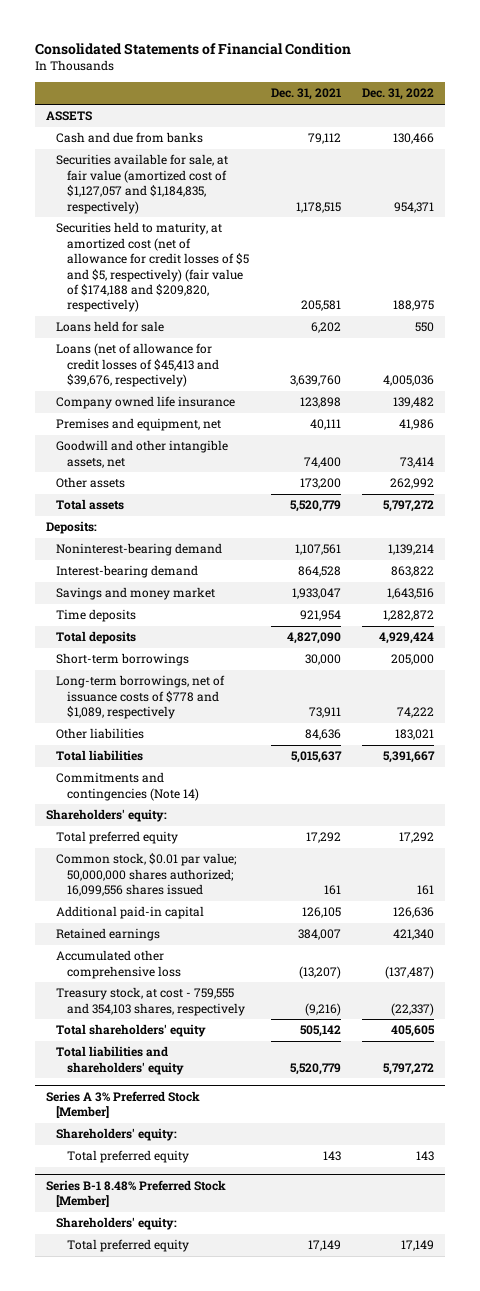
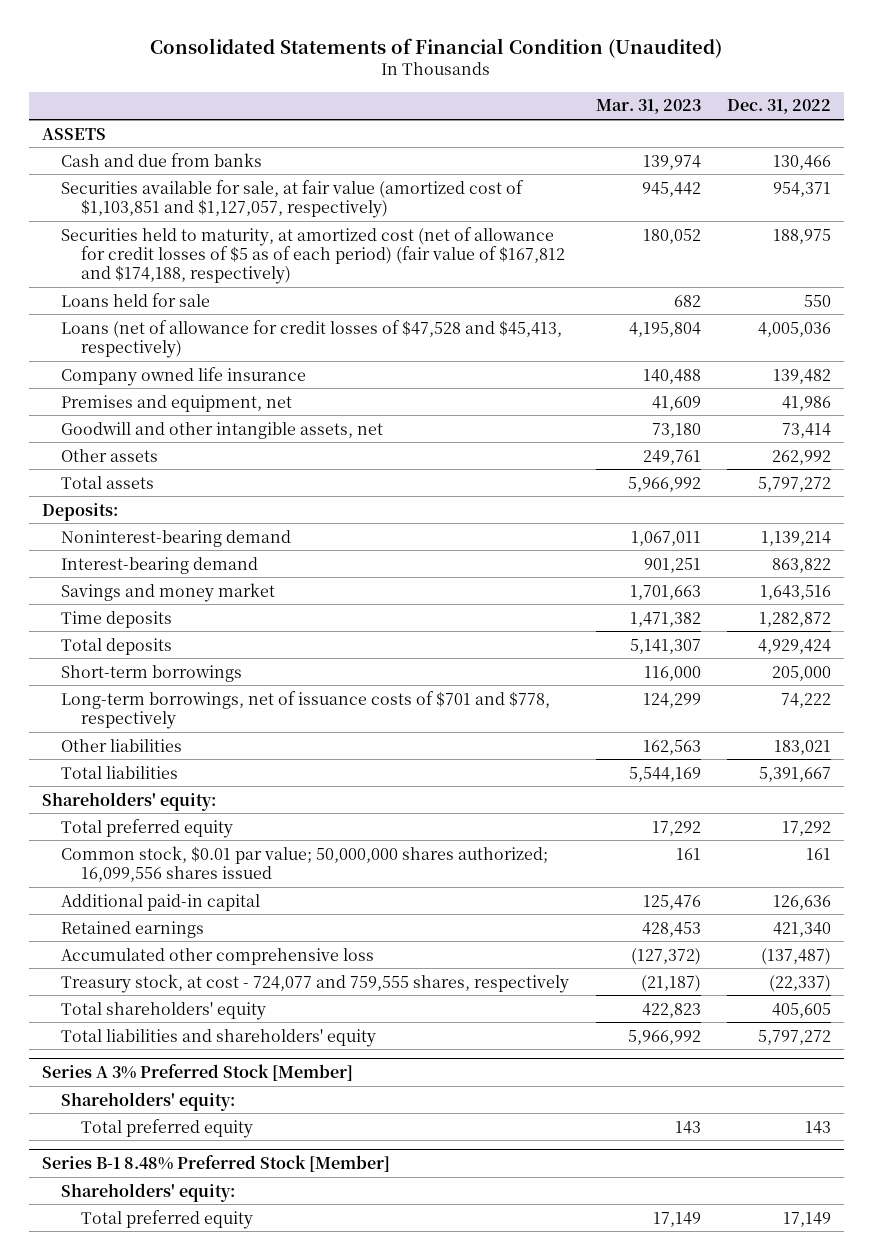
[34,42,351,55] Consolidated Statements of Financial Condition -> [150,37,723,58] Consolidated Statements of Financial Condition (Unaudited)
[270,88,341,101] Dec. 31, 2021 -> none
none -> [595,99,701,115] Mar. 31, 2023
[56,154,229,214] Securities available for sale, at fair value (amortized cost of $1,127,057 and $1,184,835, respectively) -> [61,179,525,218] Securities available for sale, at fair value (amortized cost of $1,103,851 and $1,127,057, respectively)
[56,222,250,313] Securities held to maturity, at amortized cost (net of allowance for credit losses of $5 and $5, respectively) (fair value of $174,188 and $209,820, respectively) -> [61,226,566,285] Securities held to maturity, at amortized cost (net of allowance for credit losses of $5 as of each period) (fair value of $167,812 and $174,188, respectively)
[56,343,220,388] Loans (net of allowance for credit losses of $45,413 and $39,676, respectively) -> [61,319,563,358] Loans (net of allowance for credit losses of $47,528 and $45,413, respectively)
[56,675,226,720] Long-term borrowings, net of issuance costs of $778 and $1,089, respectively -> [61,690,551,729] Long-term borrowings, net of issuance costs of $701 and $778, respectively
[56,772,200,801] Commitments and contingencies (Note 14) -> none
[56,987,246,1016] Treasury stock, at cost - 759,555 and 354,103 shares, respectively -> [61,973,570,993] Treasury stock, at cost - 724,077 and 759,555 shares, respectively

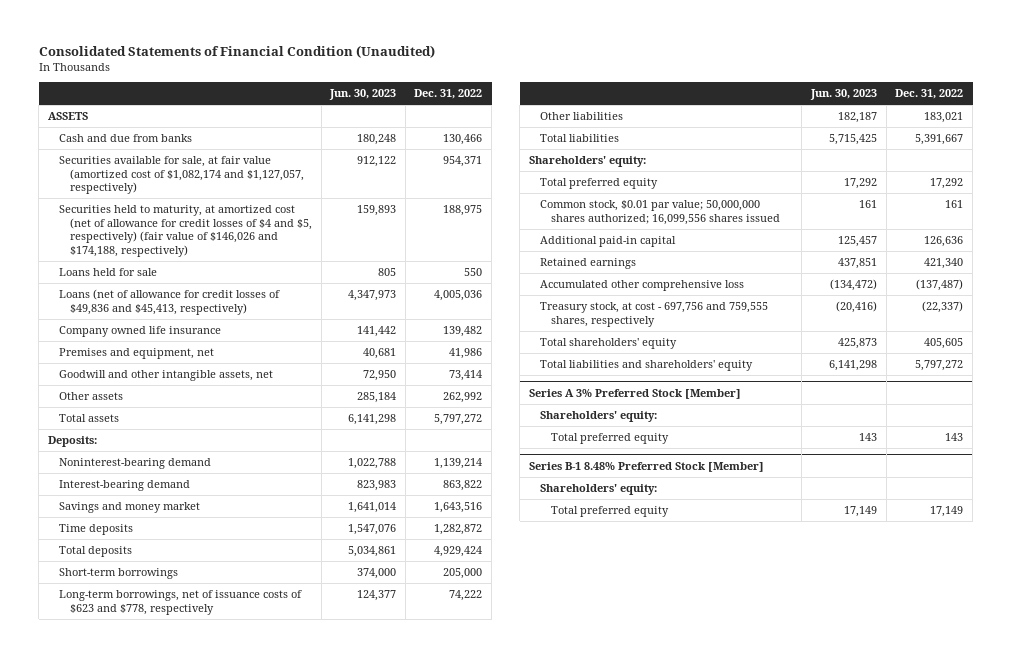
[595,99,701,115] Mar. 31, 2023 -> none
none -> [329,89,397,101] Jun. 30, 2023
[61,179,525,218] Securities available for sale, at fair value (amortized cost of $1,103,851 and $1,127,057, respectively) -> [58,156,304,195] Securities available for sale, at fair value (amortized cost of $1,082,174 and $1,127,057, respectively)
[61,226,566,285] Securities held to maturity, at amortized cost (net of allowance for credit losses of $5 as of each period) (fair value of $167,812 and $174,188, respectively) -> [58,205,312,257] Securities held to maturity, at amortized cost (net of allowance for credit losses of $4 and $5, respectively) (fair value of $146,026 and $174,188, respectively)
[61,319,563,358] Loans (net of allowance for credit losses of $47,528 and $45,413, respectively) -> [58,289,280,315] Loans (net of allowance for credit losses of $49,836 and $45,413, respectively)
[61,690,551,729] Long-term borrowings, net of issuance costs of $701 and $778, respectively -> [58,590,302,615] Long-term borrowings, net of issuance costs of $623 and $778, respectively
[61,973,570,993] Treasury stock, at cost - 724,077 and 759,555 shares, respectively -> [539,302,768,327] Treasury stock, at cost - 697,756 and 759,555 shares, respectively

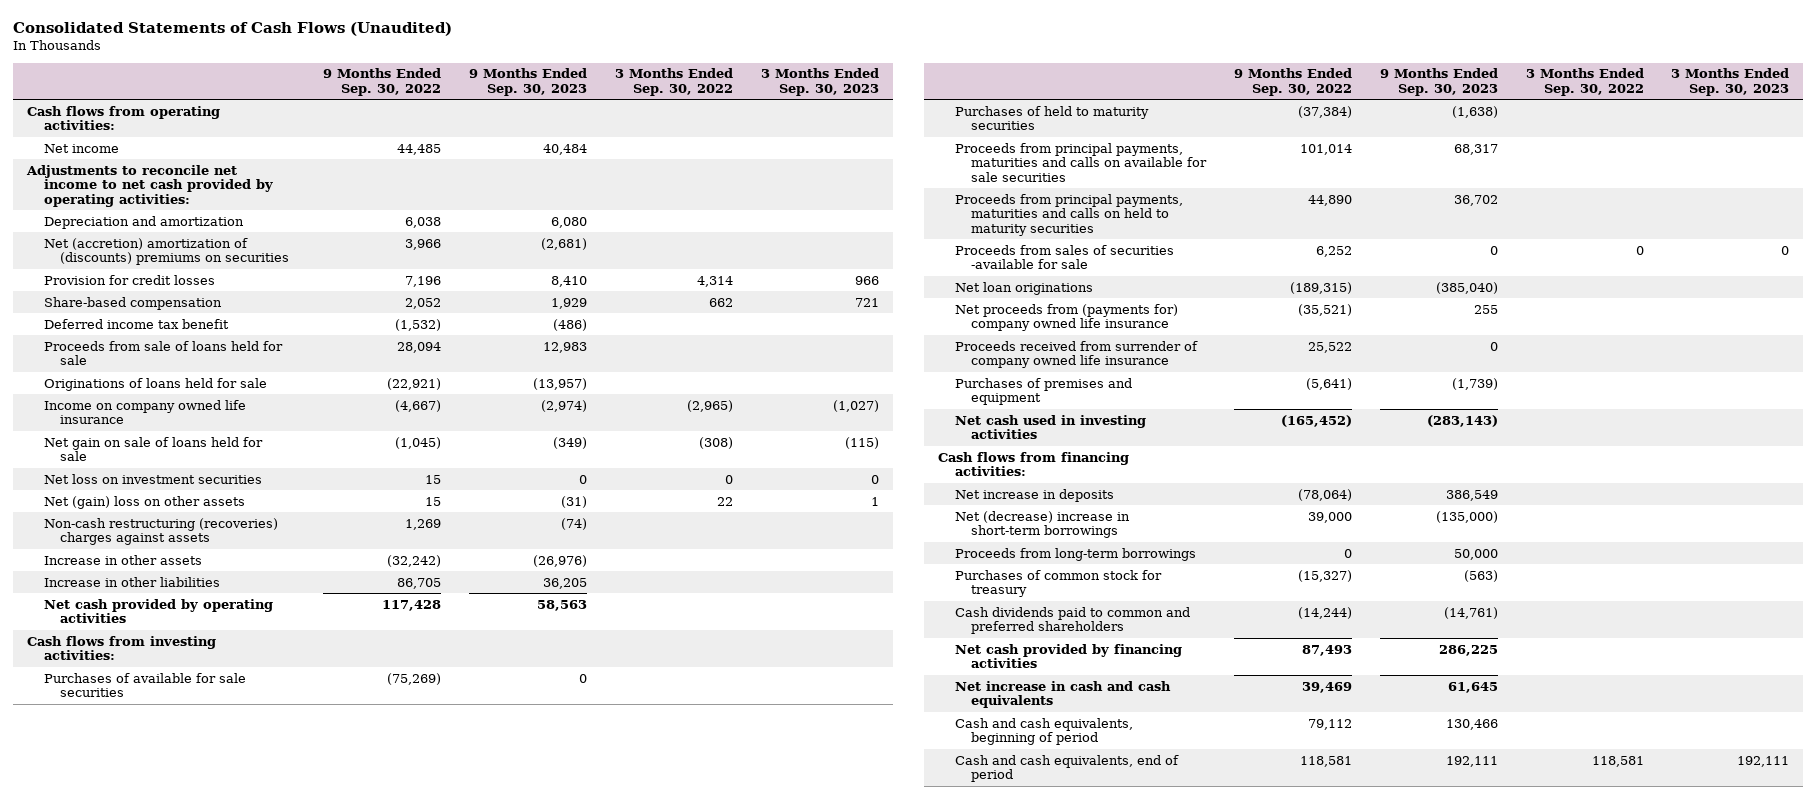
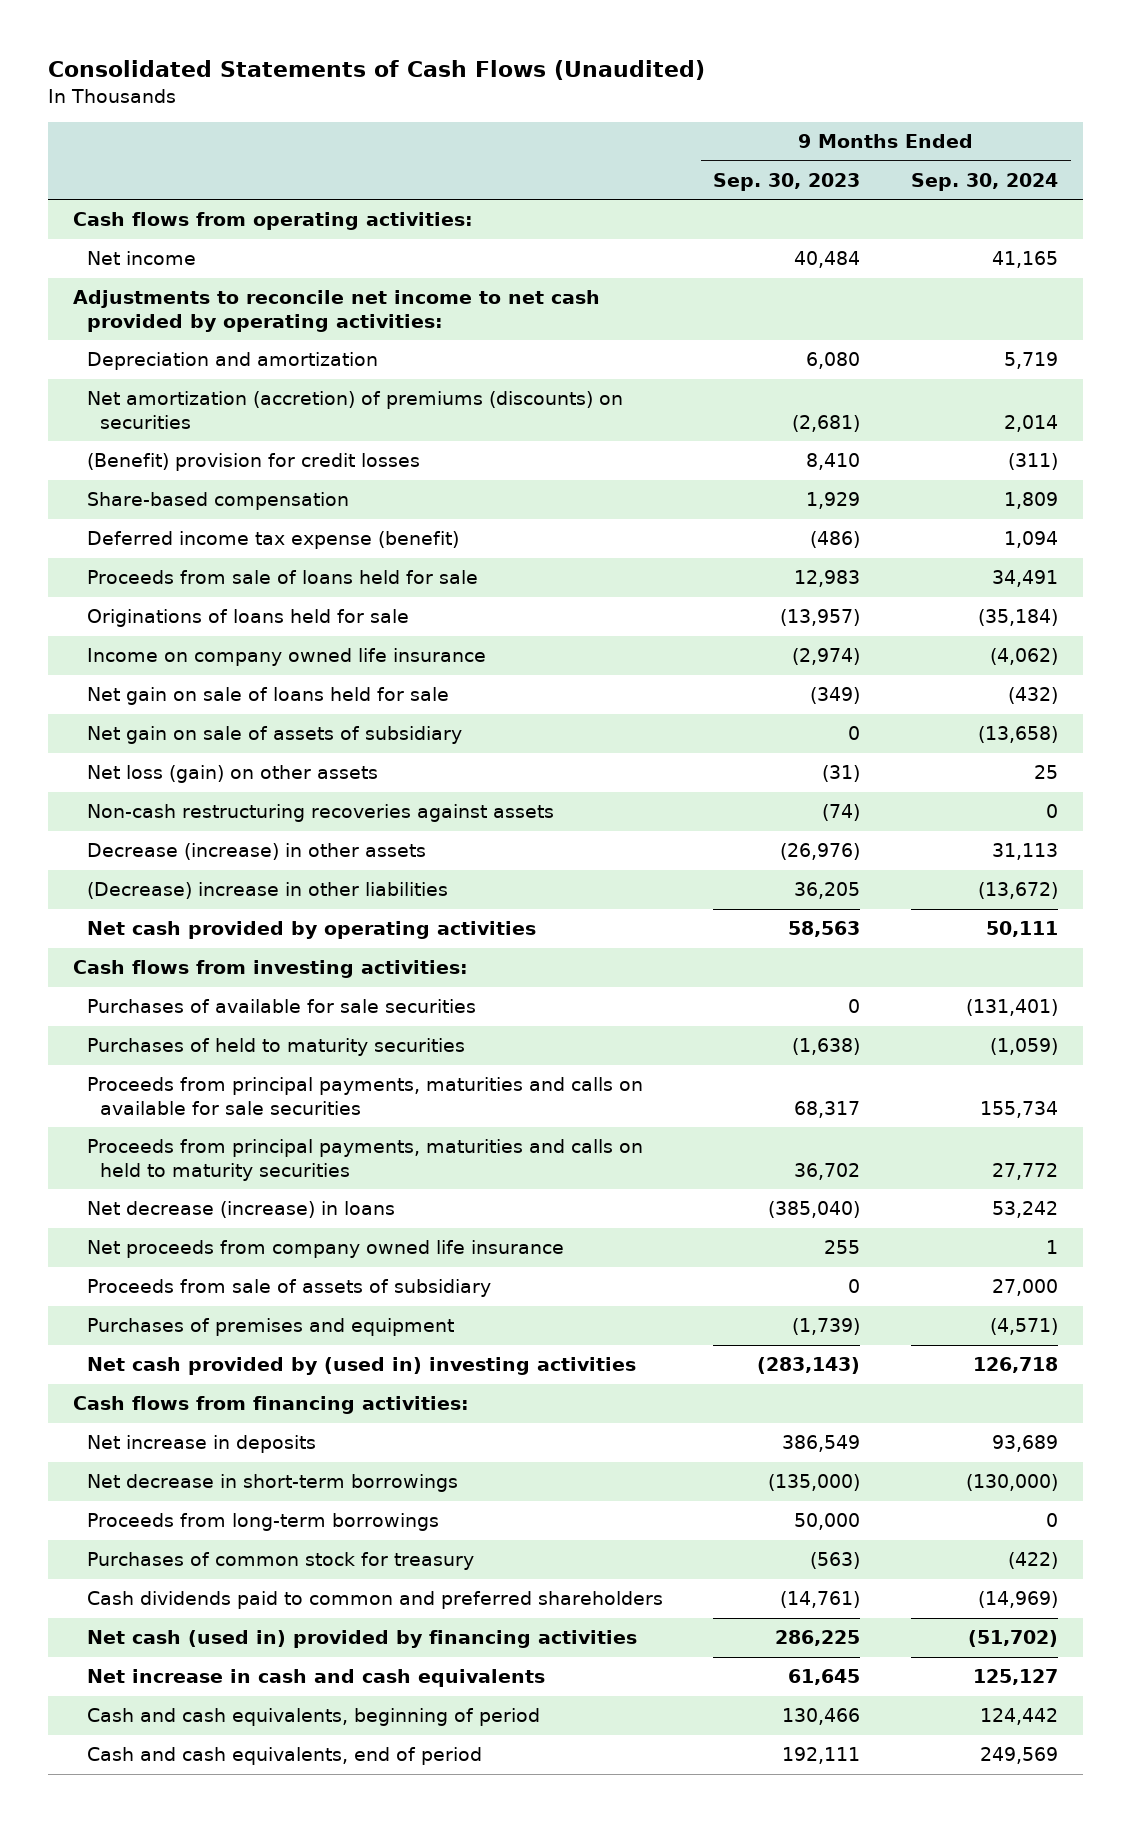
[323,68,442,96] 9 Months Ended Sep. 30, 2022 -> none
[614,68,733,96] 3 Months Ended Sep. 30, 2022 -> none
[760,68,879,96] 3 Months Ended Sep. 30, 2023 -> none
none -> [910,172,1058,191] Sep. 30, 2024
[43,237,290,266] Net (accretion) amortization of (discounts) premiums on securities -> [86,391,623,430] Net amortization (accretion) of premiums (discounts) on securities
[43,274,215,285] Provision for credit losses -> [86,453,420,472] (Benefit) provision for credit losses
[43,318,229,329] Deferred income tax benefit -> [86,531,459,550] Deferred income tax expense (benefit)
[43,473,262,484] Net loss on investment securities -> none
none -> [86,726,462,745] Net gain on sale of assets of subsidiary
[43,495,245,509] Net (gain) loss on other assets -> [86,765,378,784] Net loss (gain) on other assets
[43,517,278,546] Non-cash restructuring (recoveries) charges against assets -> [86,804,554,823] Non-cash restructuring recoveries against assets
[43,554,202,565] Increase in other assets -> [86,843,426,861] Decrease (increase) in other assets
[43,576,220,587] Increase in other liabilities -> [86,882,448,900] (Decrease) increase in other liabilities
[954,244,1174,270] Proceeds from sales of securities -available for sale -> none
[954,303,1178,332] Net proceeds from (payments for) company owned life insurance -> none
[954,281,1093,295] Net loan originations -> [86,1201,395,1219] Net decrease (increase) in loans
[954,340,1198,369] Proceeds received from surrender of company owned life insurance -> [86,1240,564,1259] Net proceeds from company owned life insurance
[1489,341,1498,351] 0 -> [824,1240,861,1255] 255
none -> [86,1279,491,1298] Proceeds from sale of assets of subsidiary
[954,414,1146,440] Net cash used in investing activities -> [86,1357,636,1376] Net cash provided by (used in) investing activities
[954,510,1130,539] Net (decrease) increase in short-term borrowings -> [86,1474,458,1493] Net decrease in short-term borrowings
[954,643,1182,669] Net cash provided by financing activities -> [86,1630,637,1649] Net cash (used in) provided by financing activities

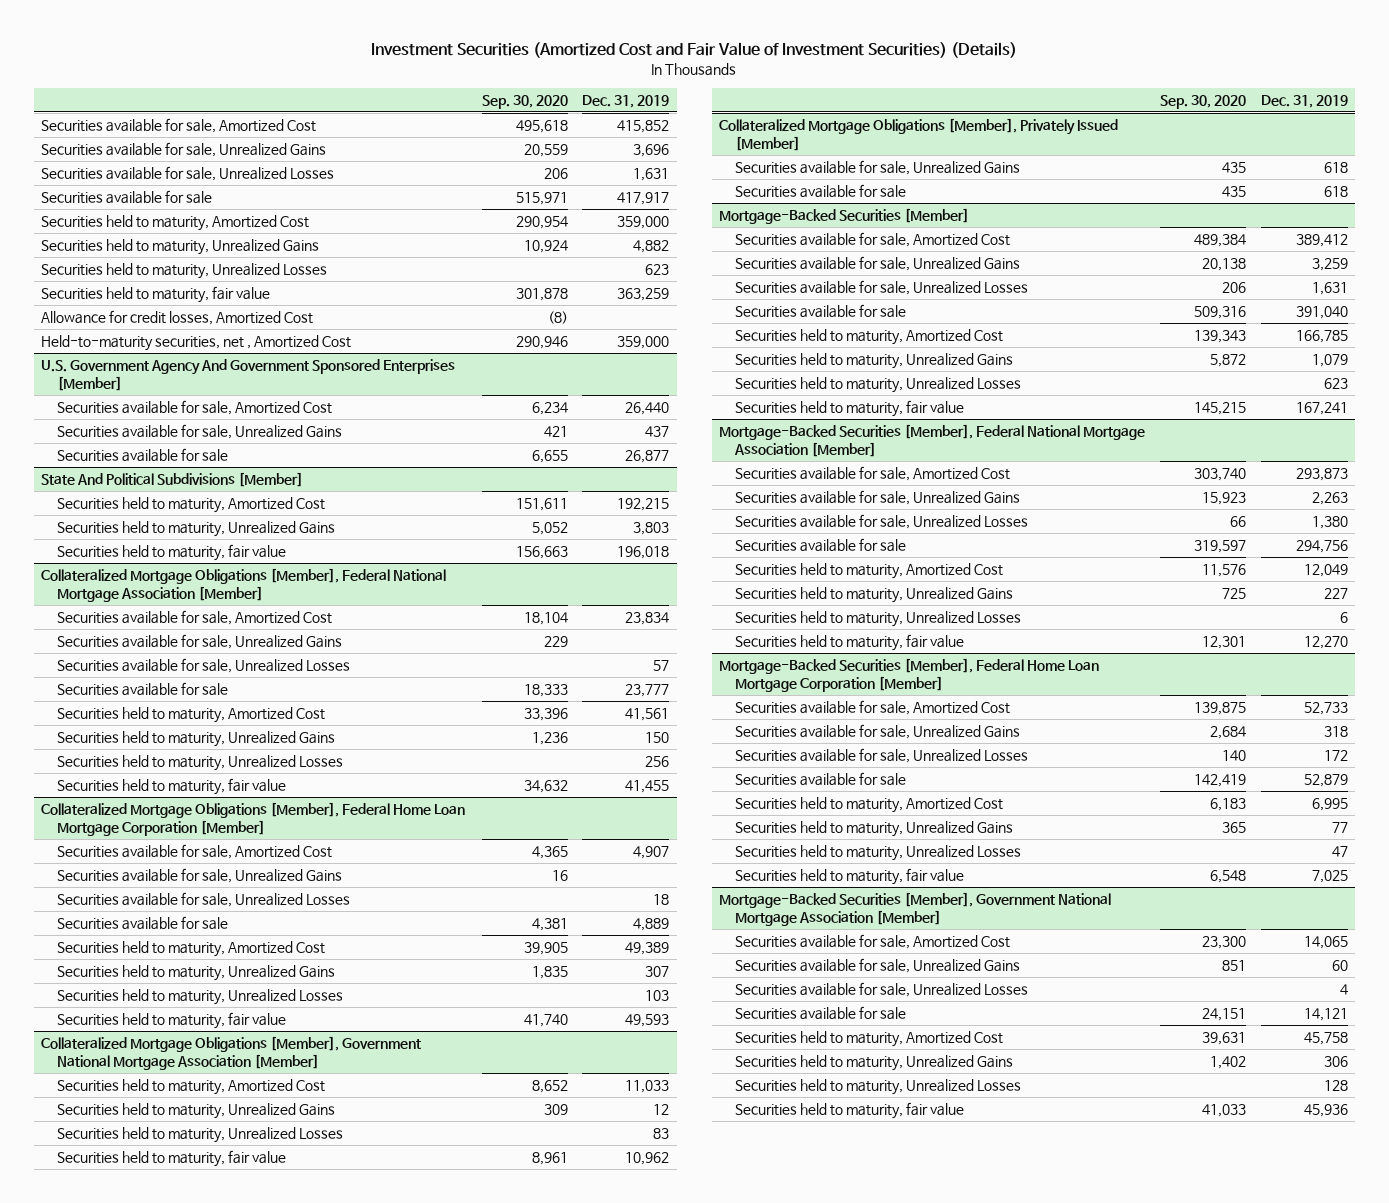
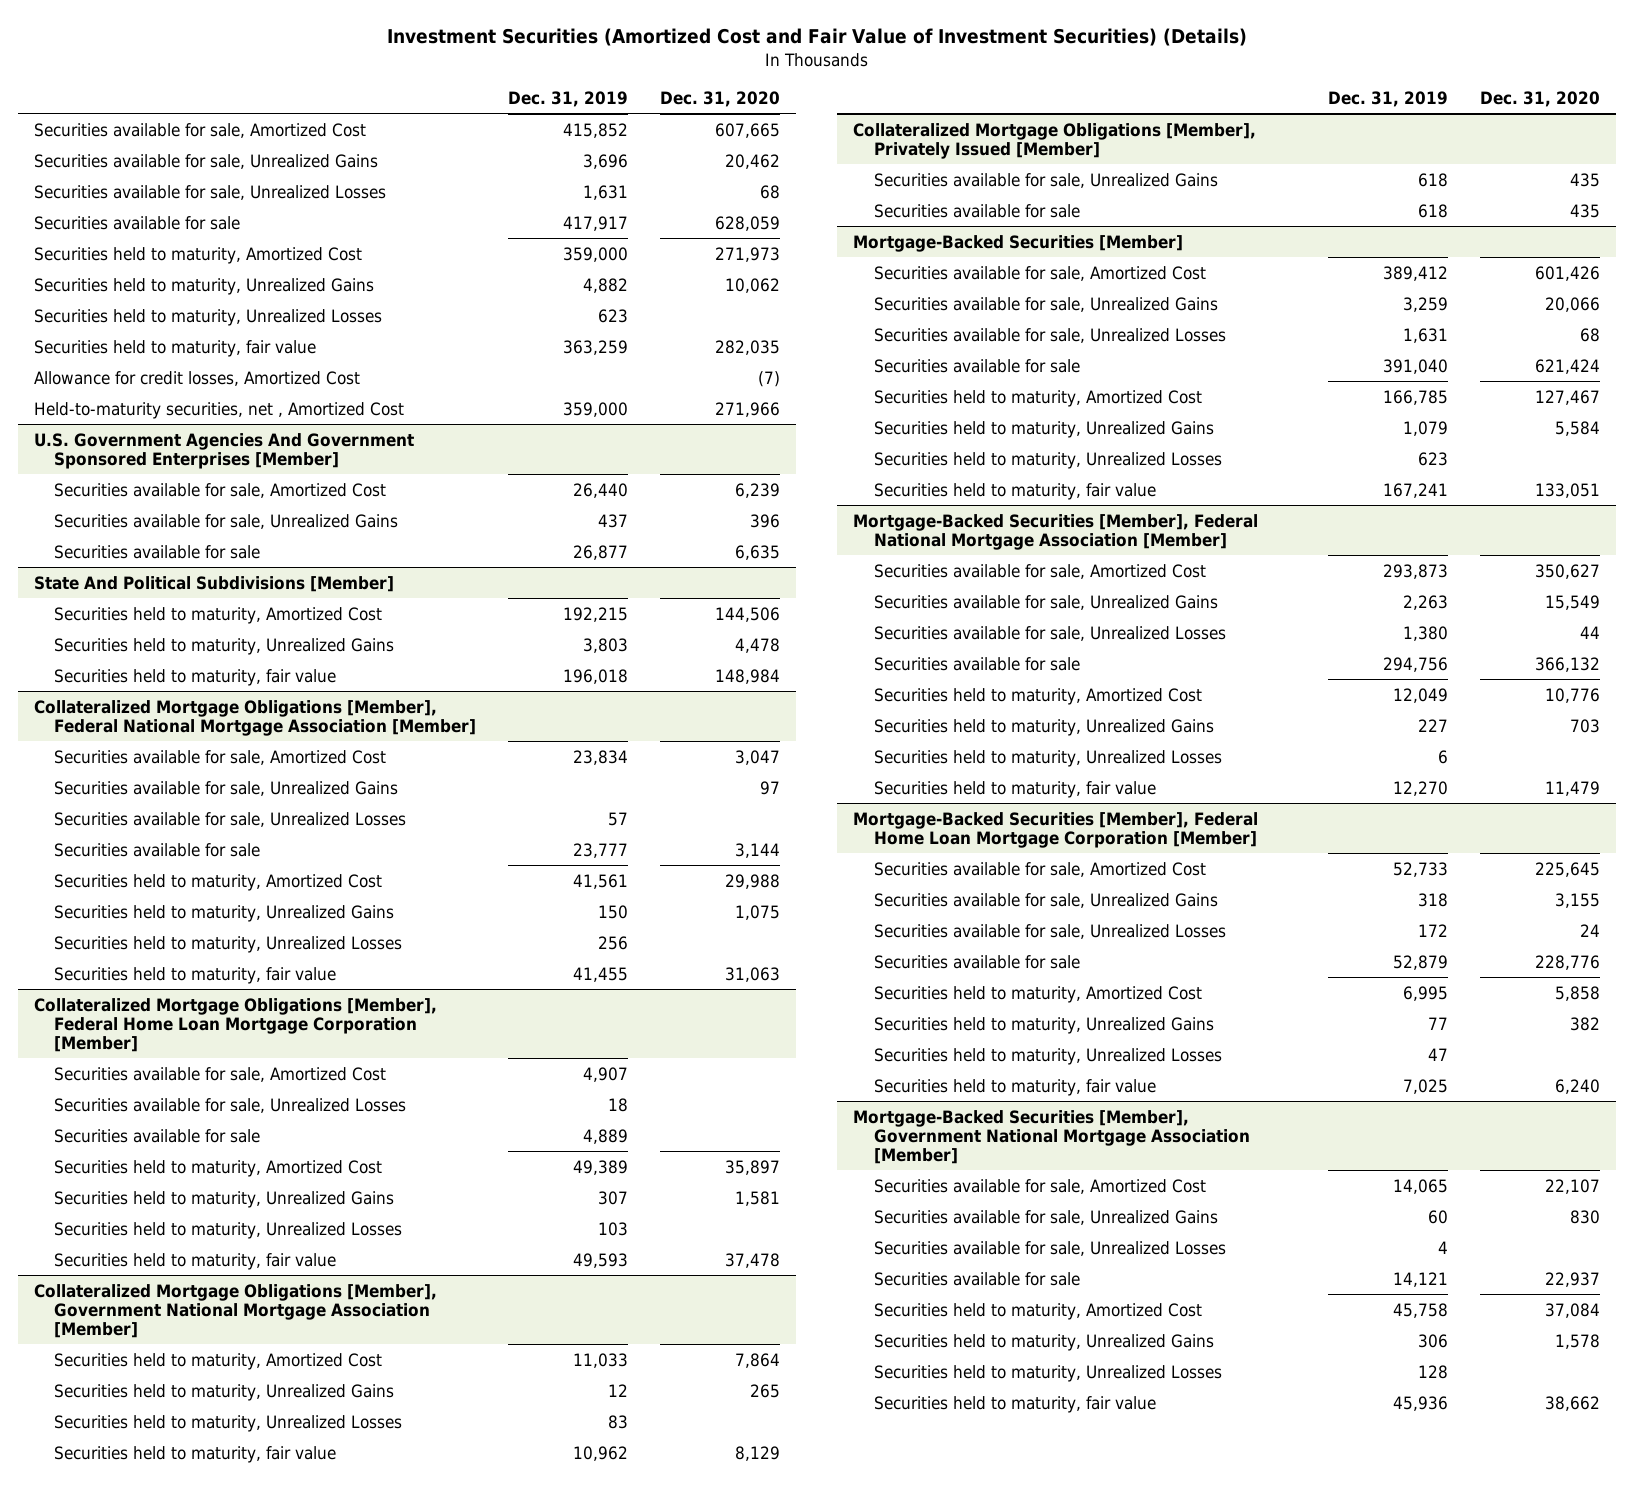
[481,95,568,110] Sep. 30, 2020 -> none
none -> [660,90,781,107] Dec. 31, 2020
[40,358,455,392] U.S. Government Agency And Government Sponsored Enterprises [Member] -> [33,432,414,469] U.S. Government Agencies And Government Sponsored Enterprises [Member]
[57,867,343,883] Securities available for sale, Unrealized Gains -> none

